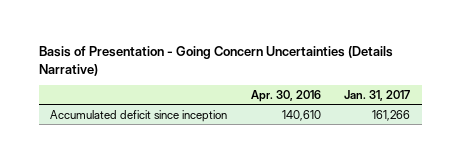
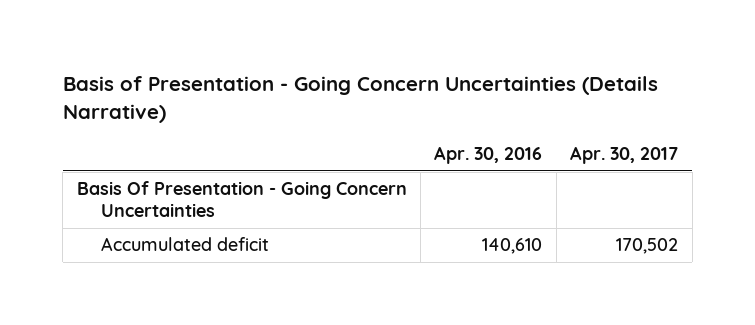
[343,89,410,101] Jan. 31, 2017 -> none
none -> [570,146,679,165] Apr. 30, 2017
none -> [76,181,407,218] Basis Of Presentation - Going Concern Uncertainties
[50,109,228,122] Accumulated deficit since inception -> [100,237,269,252] Accumulated deficit

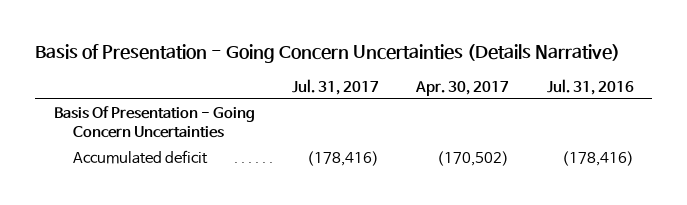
[434,146,543,165] Apr. 30, 2016 -> none
none -> [292,78,380,95] Jul. 31, 2017
none -> [546,78,634,95] Jul. 31, 2016
[616,238,679,255] 170,502 -> [437,151,510,167] (170,502)

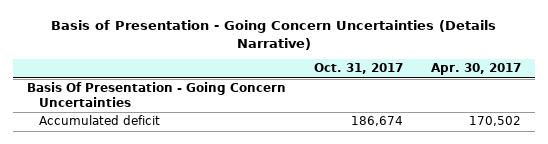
[292,78,380,95] Jul. 31, 2017 -> none
[546,78,634,95] Jul. 31, 2016 -> none
none -> [313,63,403,75] Oct. 31, 2017
[437,151,510,167] (170,502) -> [468,116,521,127] 170,502

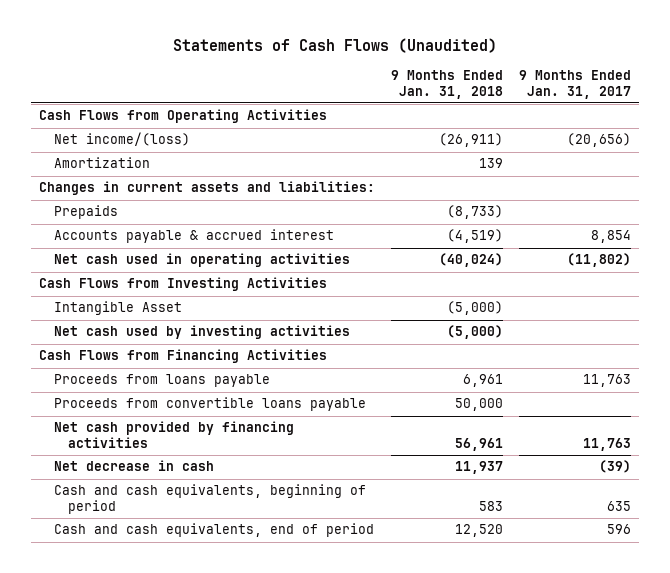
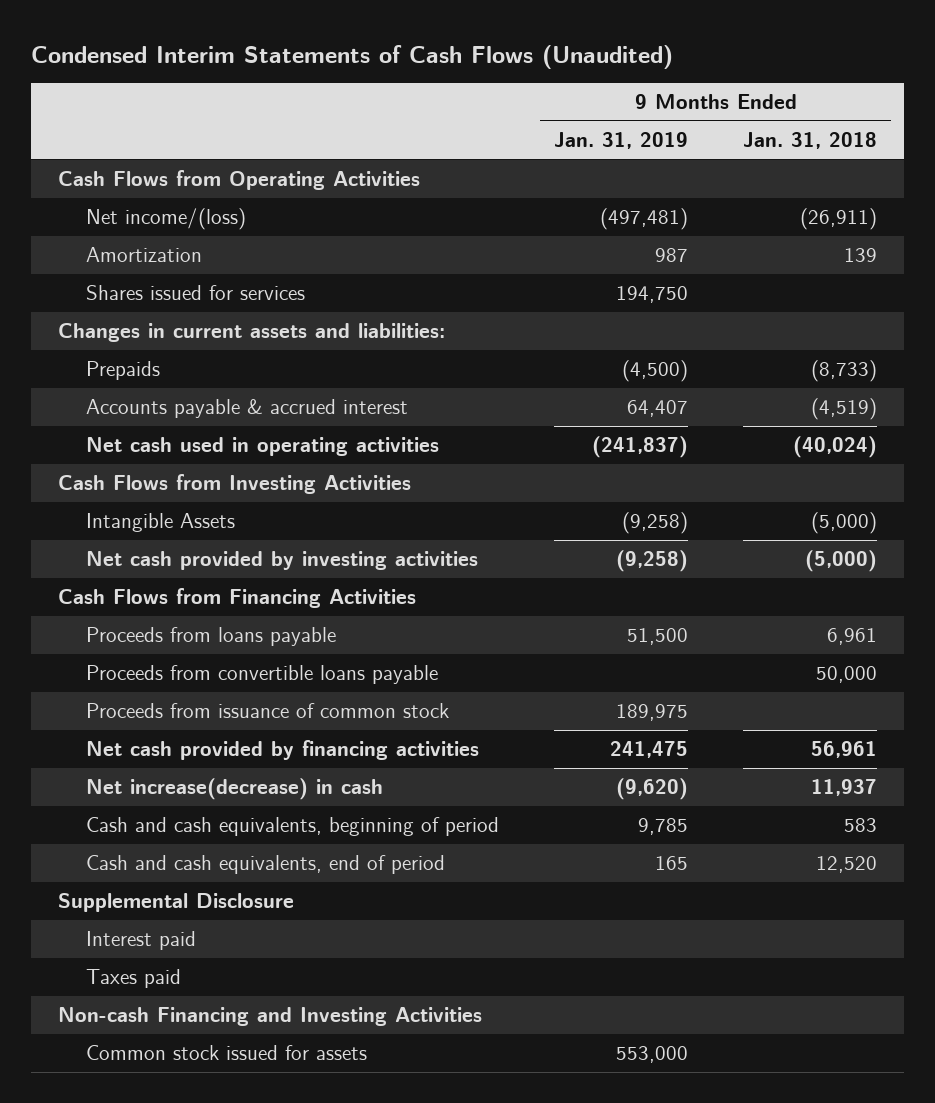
[173,37,498,53] Statements of Cash Flows (Unaudited) -> [31,44,674,69] Condensed Interim Statements of Cash Flows (Unaudited)
[519,69,632,99] 9 Months Ended Jan. 31, 2017 -> none
none -> [554,132,689,150] Jan. 31, 2019
none -> [86,285,306,301] Shares issued for services
[53,301,182,316] Intangible Asset -> [86,513,236,533] Intangible Assets
[53,325,350,340] Net cash used by investing activities -> [86,551,479,571] Net cash provided by investing activities
none -> [86,703,450,719] Proceeds from issuance of common stock
[53,460,214,472] Net decrease in cash -> [86,778,384,801] Net increase(decrease) in cash
none -> [58,893,295,913] Supplemental Disclosure
none -> [86,931,197,951] Interest paid
none -> [86,969,182,989] Taxes paid
none -> [58,1007,483,1027] Non-cash Financing and Investing Activities
none -> [86,1045,368,1061] Common stock issued for assets

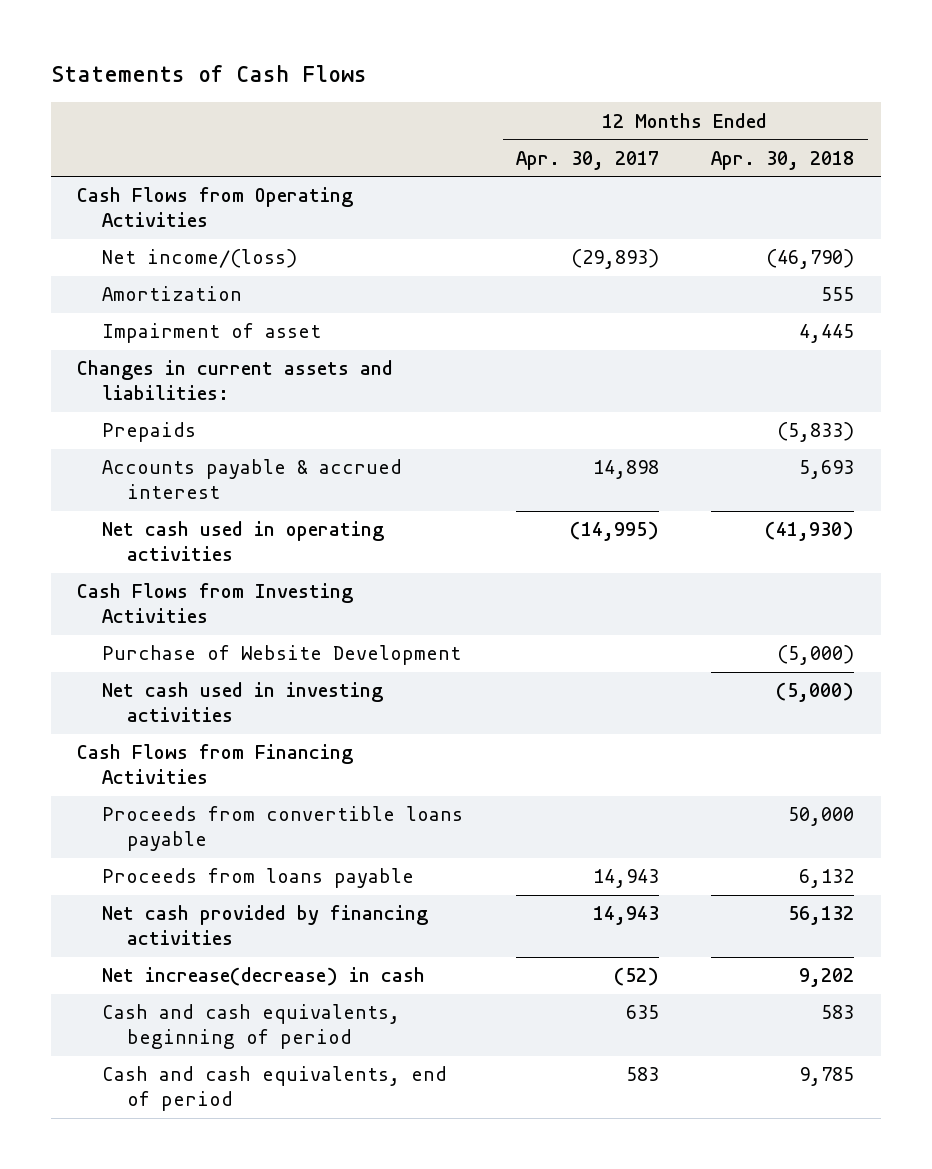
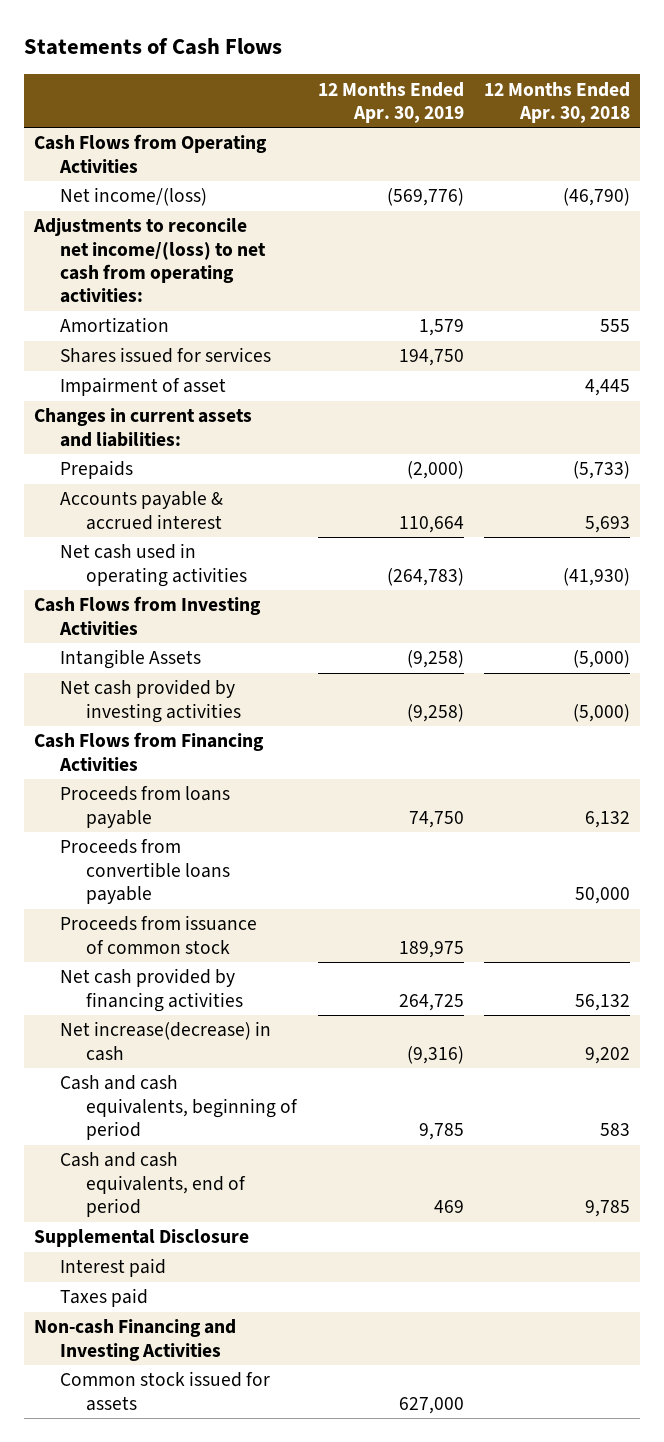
[515,150,659,170] Apr. 30, 2017 -> none
none -> [317,81,464,123] 12 Months Ended Apr. 30, 2019
none -> [33,218,267,304] Adjustments to reconcile net income/(loss) to net cash from operating activities:
none -> [60,347,272,364] Shares issued for services
[777,422,855,443] (5,833) -> [573,461,631,480] (5,733)
[102,645,462,666] Purchase of Website Development -> [60,649,202,670] Intangible Assets
[102,682,384,722] Net cash used in investing activities -> [60,679,242,723] Net cash provided by investing activities
[102,806,464,851] Proceeds from convertible loans payable -> [60,839,231,905] Proceeds from convertible loans payable
none -> [60,915,258,954] Proceeds from issuance of common stock
none -> [34,1229,250,1248] Supplemental Disclosure
none -> [60,1258,167,1278] Interest paid
none -> [60,1288,149,1308] Taxes paid
none -> [34,1319,237,1361] Non-cash Financing and Investing Activities
none -> [60,1371,271,1411] Common stock issued for assets

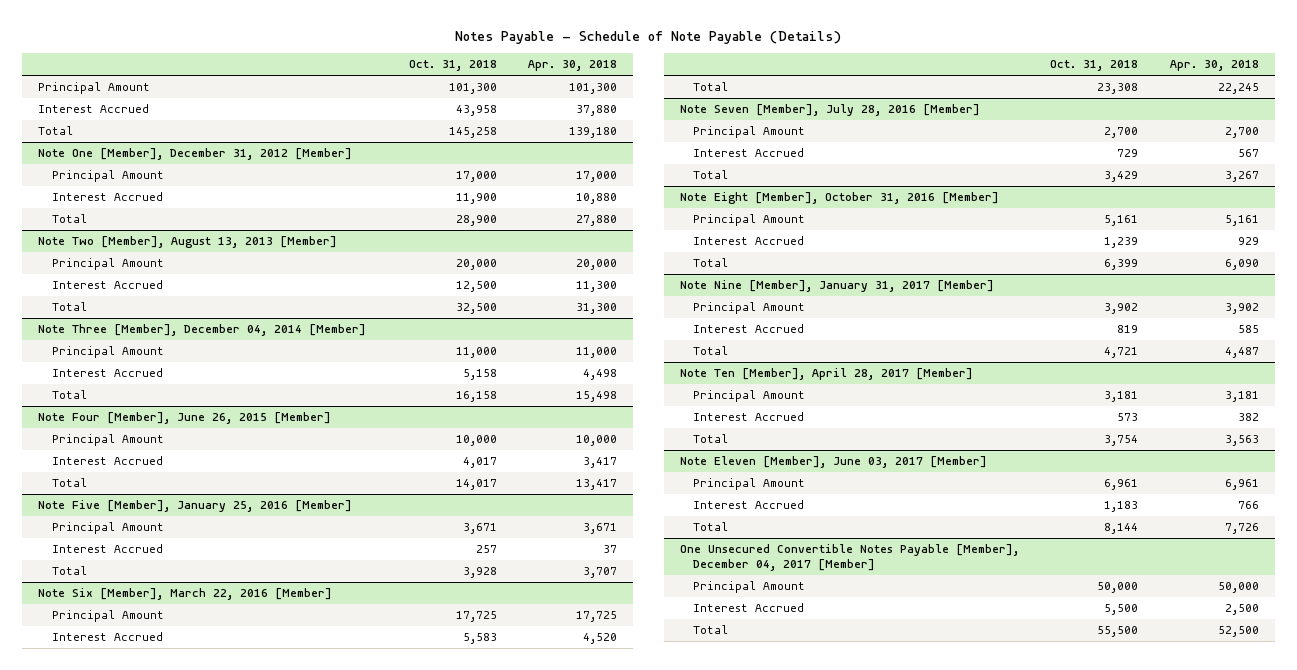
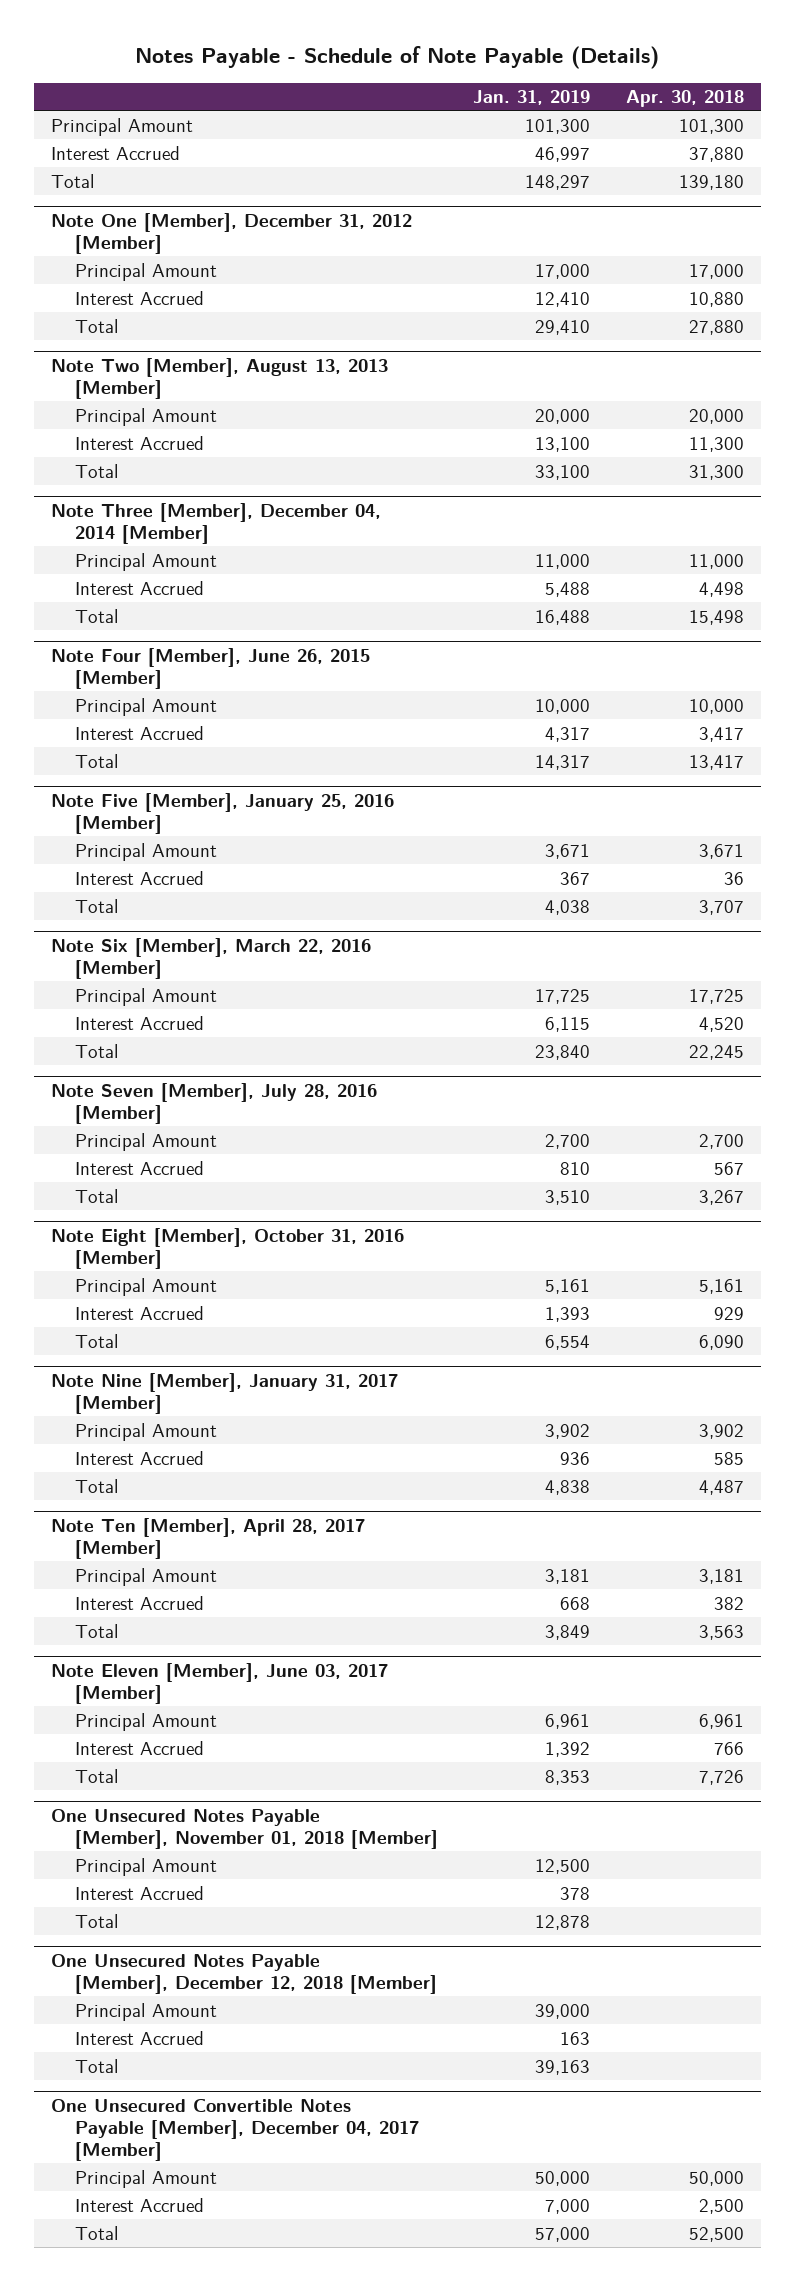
[408,60,497,72] Oct. 31, 2018 -> none
none -> [473,90,591,106] Jan. 31, 2019
[603,545,618,554] 37 -> [723,871,744,885] 36
none -> [51,1808,439,1849] One Unsecured Notes Payable [Member], November 01, 2018 [Member]
none -> [75,1857,218,1876] Principal Amount
none -> [75,1885,205,1900] Interest Accrued
none -> [75,1913,120,1928] Total
none -> [51,1953,438,1994] One Unsecured Notes Payable [Member], December 12, 2018 [Member]
none -> [75,2002,218,2021] Principal Amount
none -> [75,2030,205,2045] Interest Accrued
none -> [75,2058,120,2073] Total

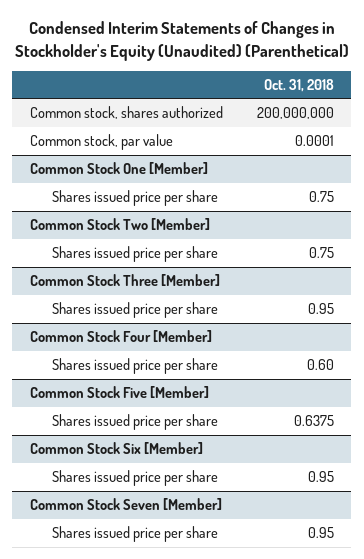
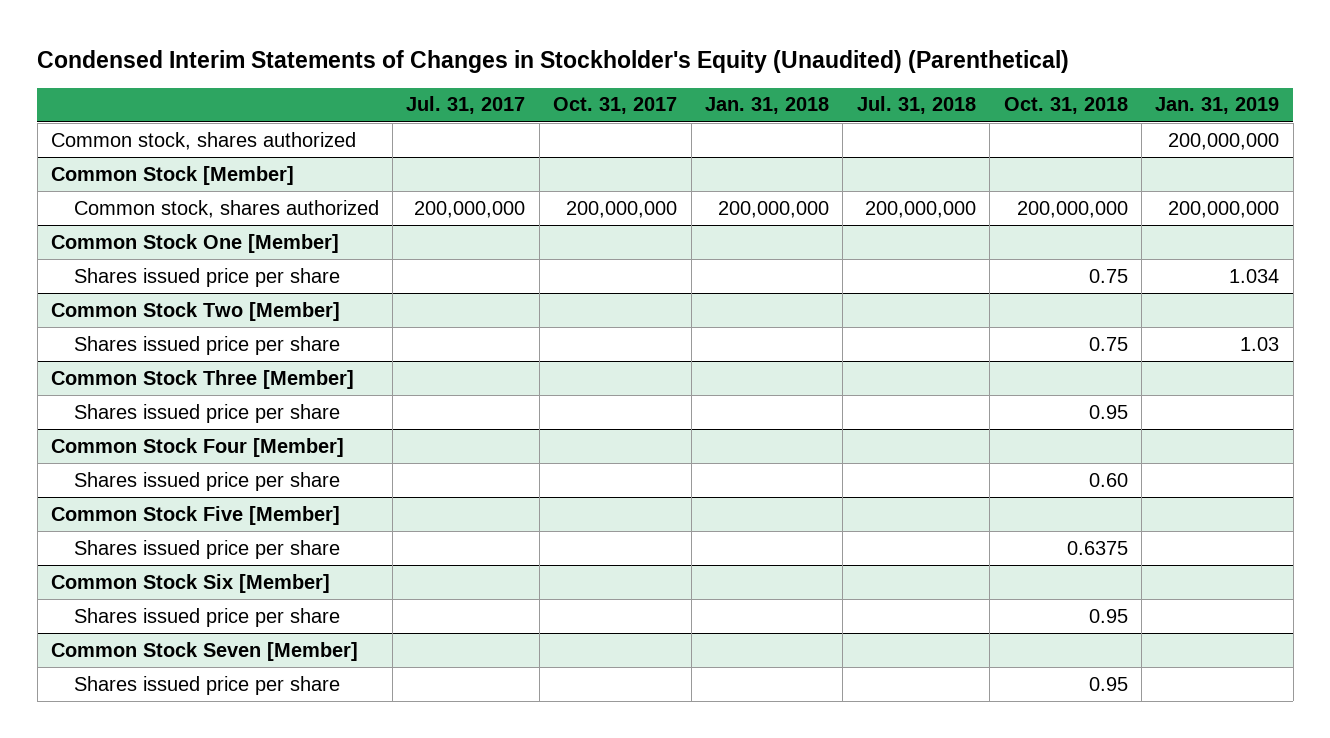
none -> [406,96,526,115] Jul. 31, 2017
none -> [553,97,678,115] Oct. 31, 2017
none -> [704,97,829,115] Jan. 31, 2018
none -> [856,96,976,115] Jul. 31, 2018
none -> [1155,97,1280,115] Jan. 31, 2019
none -> [50,131,356,150] Common stock, shares authorized
none -> [50,165,294,185] Common Stock [Member]
[29,133,173,150] Common stock, par value -> none

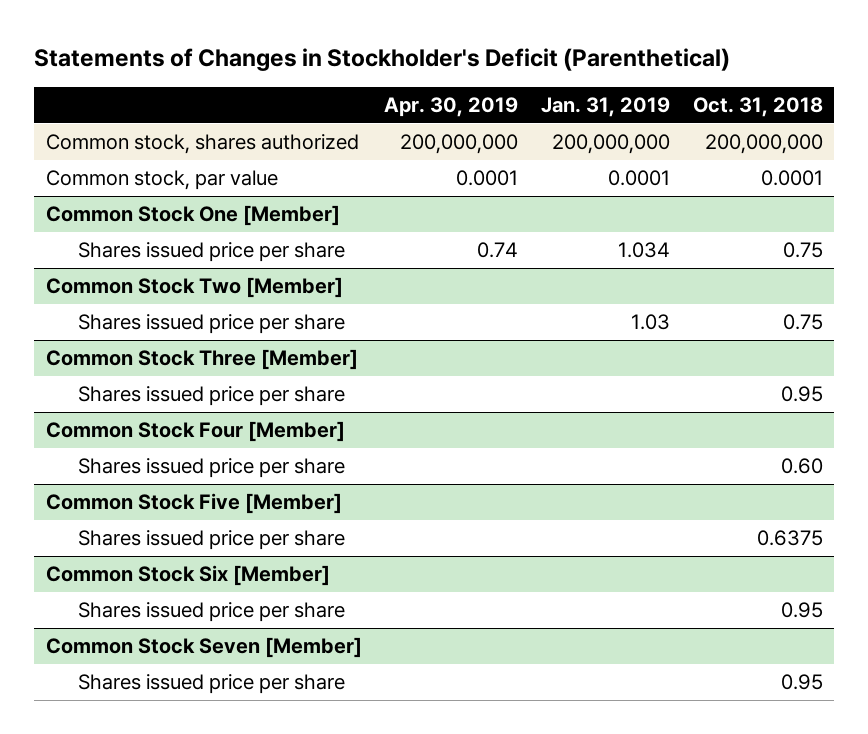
[37,49,1070,73] Condensed Interim Statements of Changes in Stockholder's Equity (Unaudited) (Parenthetical) -> [34,48,731,72] Statements of Changes in Stockholder's Deficit (Parenthetical)
[406,96,526,115] Jul. 31, 2017 -> none
[553,97,678,115] Oct. 31, 2017 -> none
[704,97,829,115] Jan. 31, 2018 -> none
[856,96,976,115] Jul. 31, 2018 -> none
none -> [384,96,519,117] Apr. 30, 2019
[50,131,356,150] Common stock, shares authorized -> none
[50,165,294,185] Common Stock [Member] -> none
none -> [45,170,278,191] Common stock, par value

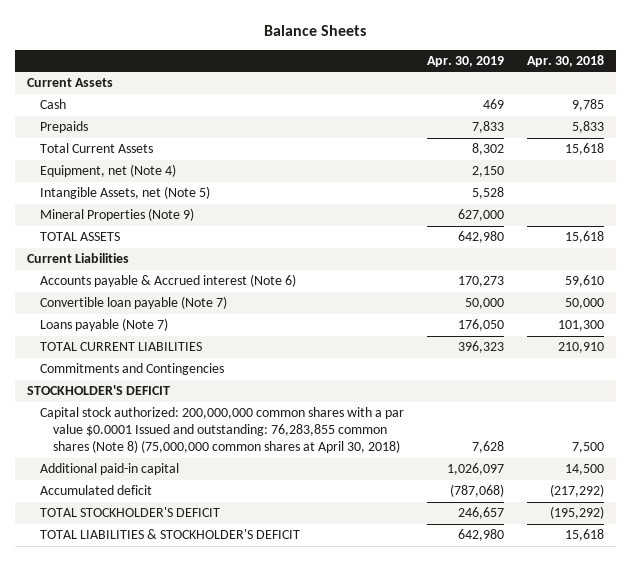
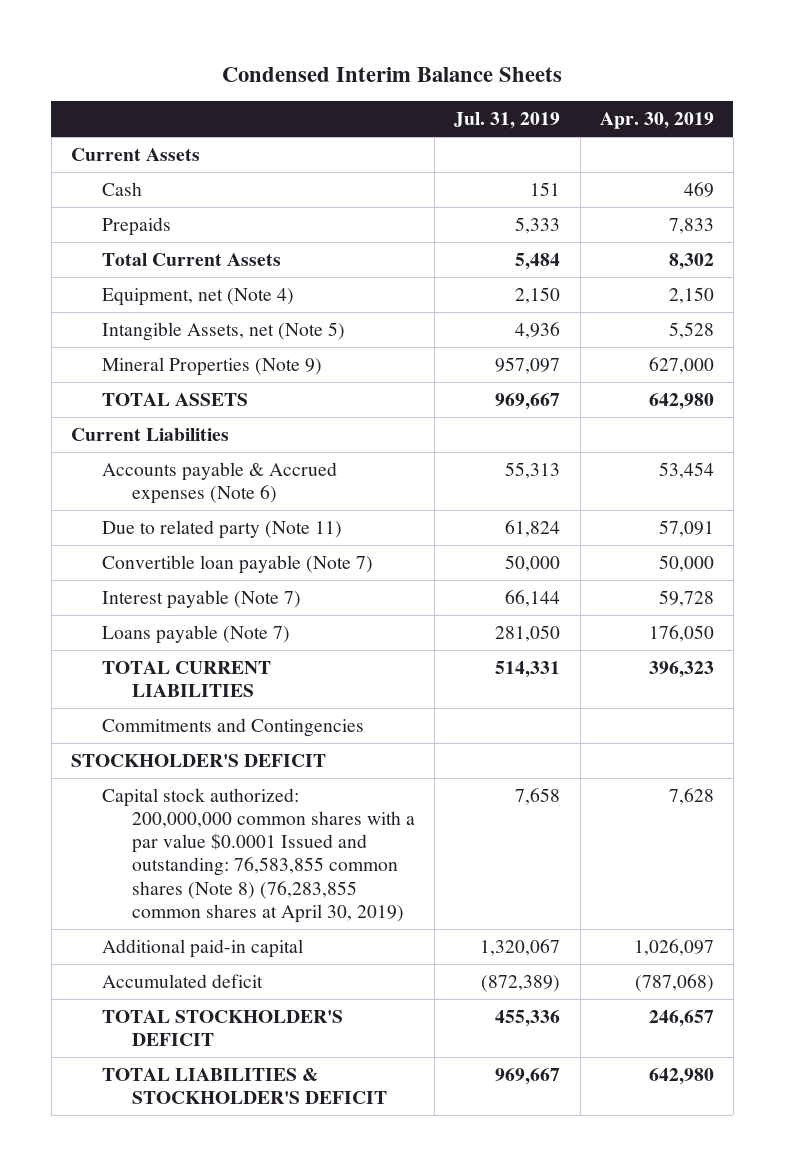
[264,25,367,37] Balance Sheets -> [222,66,563,82] Condensed Interim Balance Sheets
[527,54,605,67] Apr. 30, 2018 -> none
none -> [454,112,561,130] Jul. 31, 2019
[40,274,297,288] Accounts payable & Accrued interest (Note 6) -> [101,461,337,505] Accounts payable & Accrued expenses (Note 6)
[458,276,505,288] 170,273 -> [658,461,714,479] 53,454
none -> [101,519,342,539] Due to related party (Note 11)
none -> [101,589,301,609] Interest payable (Note 7)
[40,407,405,454] Capital stock authorized: 200,000,000 common shares with a par value $0.0001 Issued and outstanding: 76,283,855 common shares (Note 8) (75,000,000 common shares at April 30, 2018) -> [101,787,416,923] Capital stock authorized: 200,000,000 common shares with a par value $0.0001 Issued and outstanding: 76,583,855 common shares (Note 8) (76,283,855 common shares at April 30, 2019)

